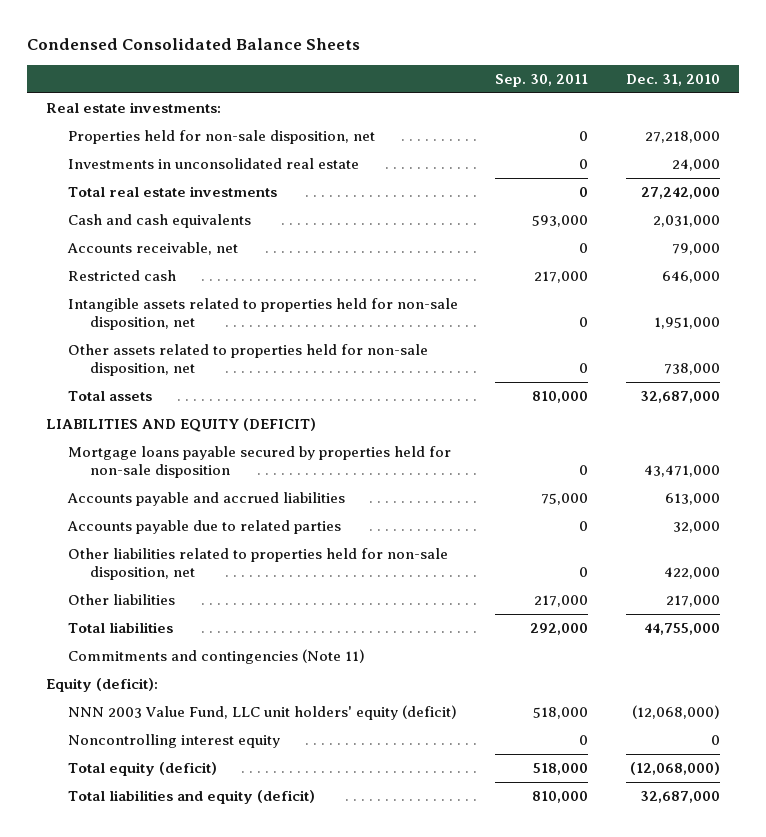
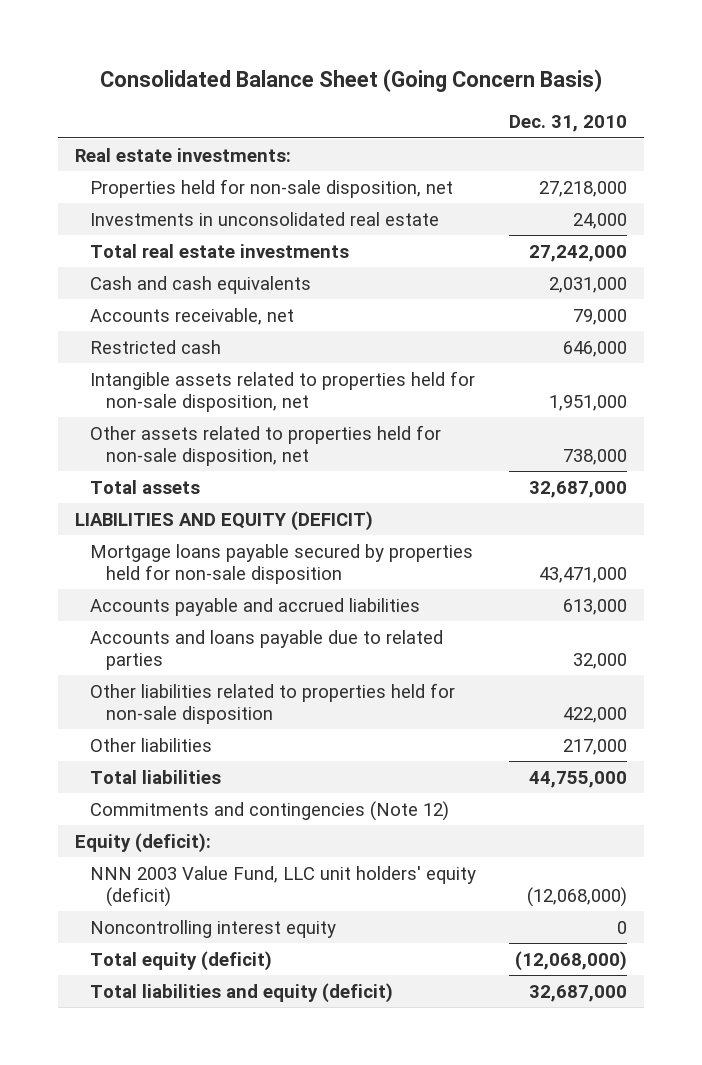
[26,37,360,50] Condensed Consolidated Balance Sheets -> [100,68,603,92] Consolidated Balance Sheet (Going Concern Basis)
[495,73,589,87] Sep. 30, 2011 -> none
[66,520,341,535] Accounts payable due to related parties -> [90,629,444,670] Accounts and loans payable due to related parties
[67,548,448,581] Other liabilities related to properties held for non-sale disposition, net -> [90,682,456,724] Other liabilities related to properties held for non-sale disposition
[67,649,365,665] Commitments and contingencies (Note 11) -> [90,800,450,821] Commitments and contingencies (Note 12)

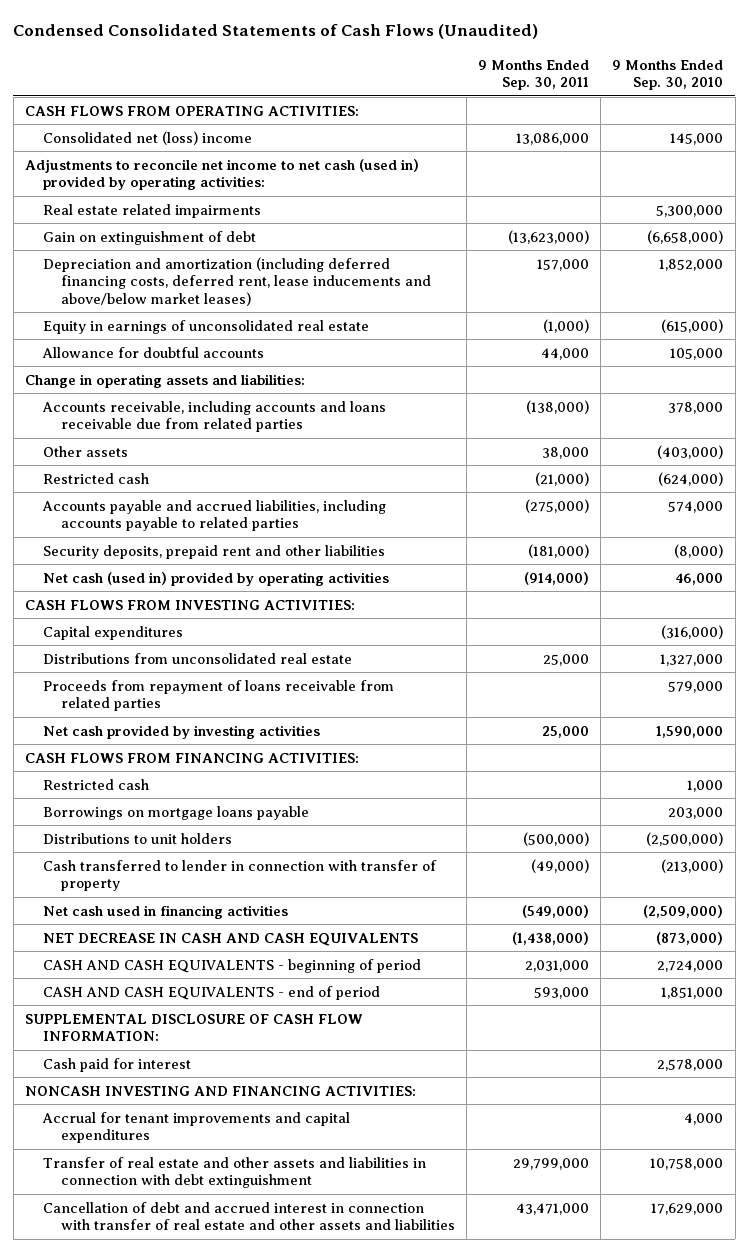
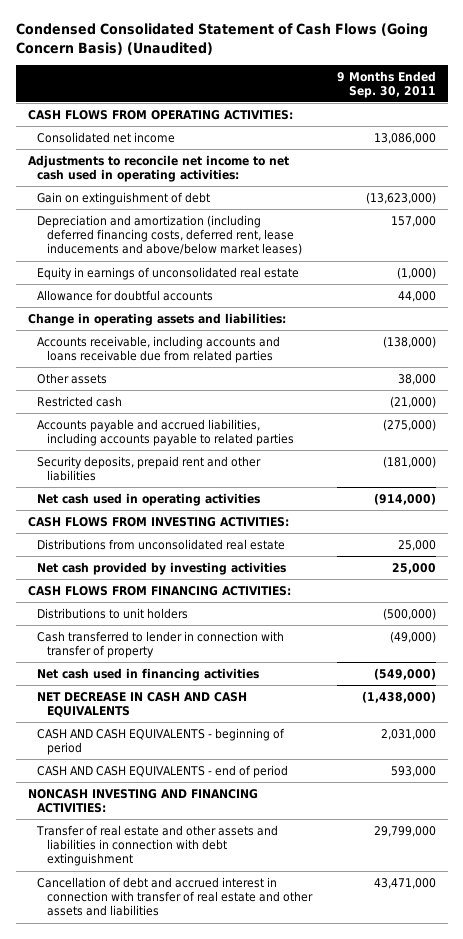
[13,24,539,40] Condensed Consolidated Statements of Cash Flows (Unaudited) -> [15,23,428,55] Condensed Consolidated Statement of Cash Flows (Going Concern Basis) (Unaudited)
[612,59,724,90] 9 Months Ended Sep. 30, 2010 -> none
[42,203,261,218] Real estate related impairments -> none
[42,130,252,145] Consolidated net (loss) income -> [37,132,176,144] Consolidated net income
[24,158,419,191] Adjustments to reconcile net income to net cash (used in) provided by operating activities: -> [27,155,289,183] Adjustments to reconcile net income to net cash used in operating activities:
[42,571,389,586] Net cash (used in) provided by operating activities -> [37,493,261,507] Net cash used in operating activities
[42,625,183,640] Capital expenditures -> none
[42,679,394,712] Proceeds from repayment of loans receivable from related parties -> none
[42,778,149,790] Restricted cash -> none
[42,805,309,820] Borrowings on mortgage loans payable -> none
[24,1013,363,1042] SUPPLEMENTAL DISCLOSURE OF CASH FLOW INFORMATION: -> none
[42,1057,191,1072] Cash paid for interest -> none
[41,1111,350,1144] Accrual for tenant improvements and capital expenditures -> none

